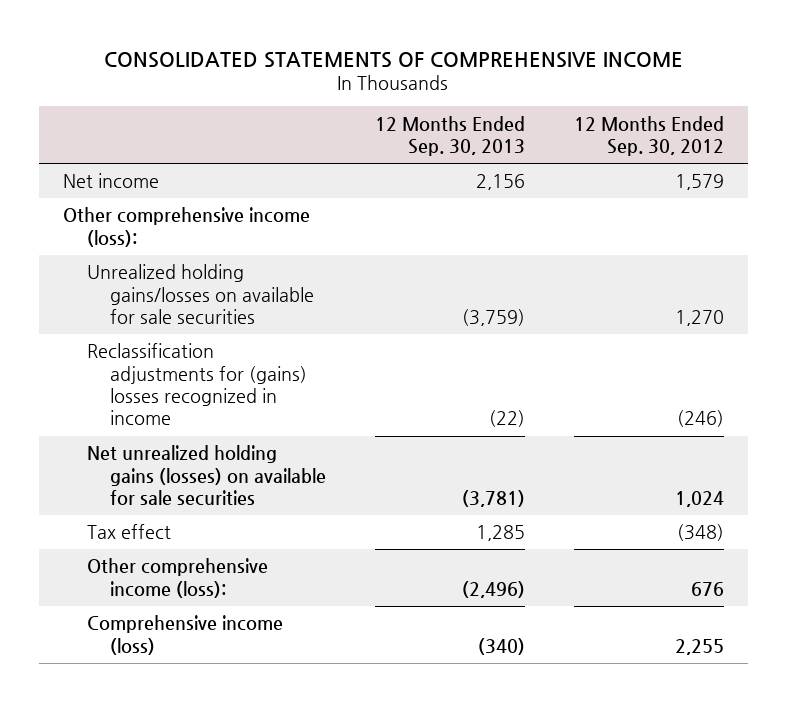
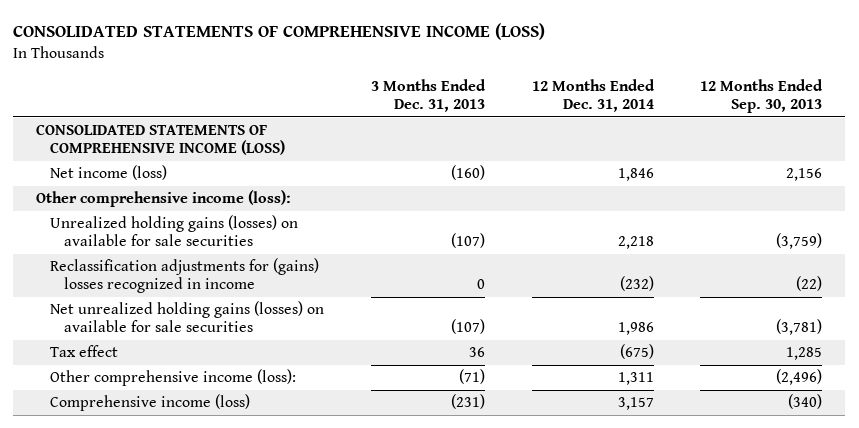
[104,51,684,68] CONSOLIDATED STATEMENTS OF COMPREHENSIVE INCOME -> [13,23,546,41] CONSOLIDATED STATEMENTS OF COMPREHENSIVE INCOME (LOSS)
[573,115,724,156] 12 Months Ended Sep. 30, 2012 -> none
none -> [370,79,486,113] 3 Months Ended Dec. 31, 2013
none -> [531,79,655,113] 12 Months Ended Dec. 31, 2014
none -> [36,124,286,156] CONSOLIDATED STATEMENTS OF COMPREHENSIVE INCOME (LOSS)
[63,173,160,189] Net income -> [50,165,168,181] Net income (loss)
[86,264,315,325] Unrealized holding gains/losses on available for sale securities -> [50,215,299,247] Unrealized holding gains (losses) on available for sale securities

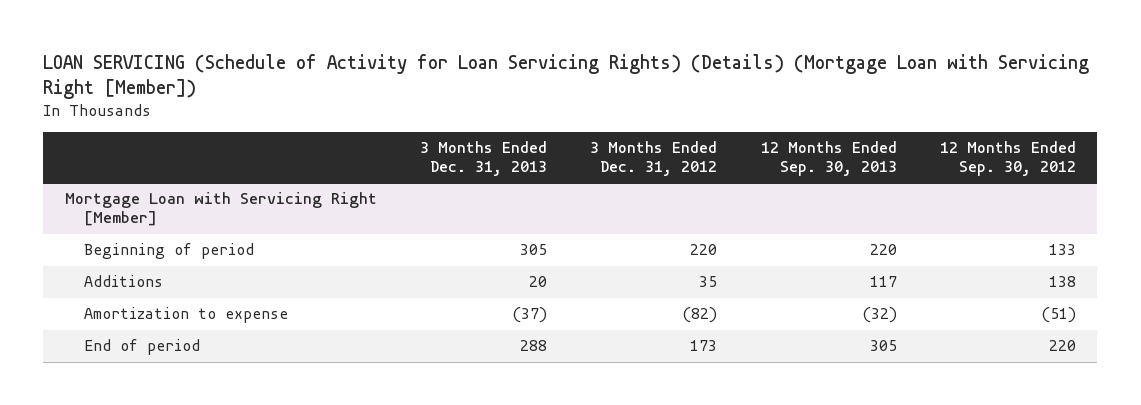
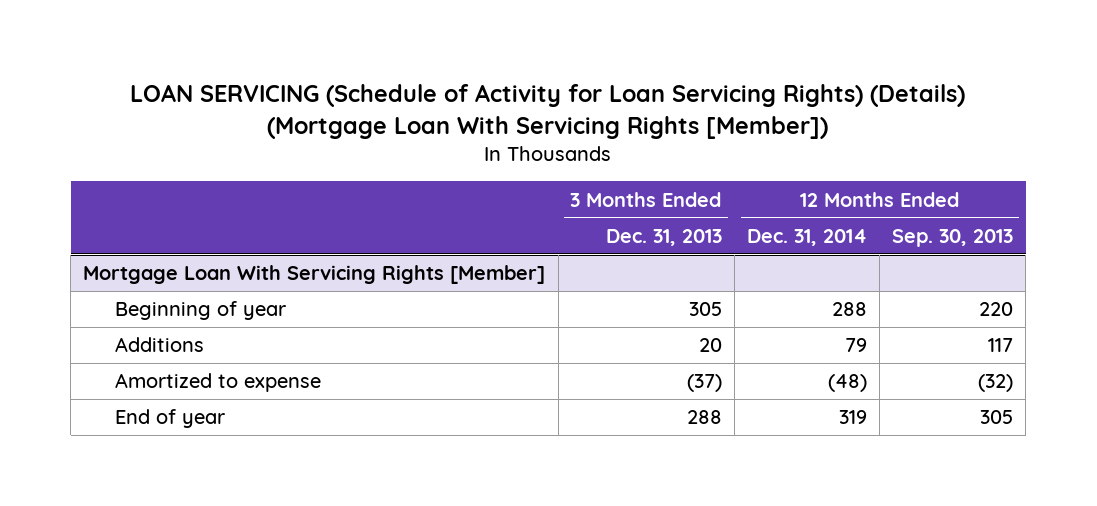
[43,53,1090,99] LOAN SERVICING (Schedule of Activity for Loan Servicing Rights) (Details) (Mortgage Loan with Servicing Right [Member]) -> [130,84,966,139] LOAN SERVICING (Schedule of Activity for Loan Servicing Rights) (Details) (Mortgage Loan With Servicing Rights [Member])
[590,141,718,177] 3 Months Ended Dec. 31, 2012 -> none
[939,141,1076,177] 12 Months Ended Sep. 30, 2012 -> none
none -> [746,229,867,247] Dec. 31, 2014
[65,192,378,227] Mortgage Loan with Servicing Right [Member] -> [83,265,546,285] Mortgage Loan With Servicing Rights [Member]
[83,243,254,260] Beginning of period -> [115,301,287,321] Beginning of year
[83,307,288,324] Amortization to expense -> [115,373,322,393] Amortized to expense
[83,339,200,356] End of period -> [115,409,226,429] End of year

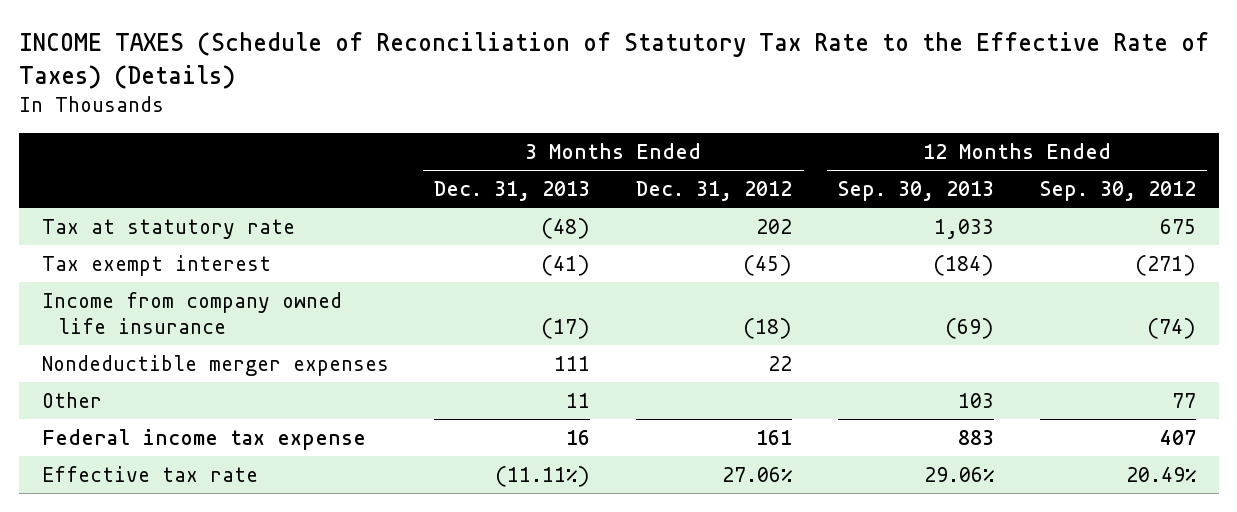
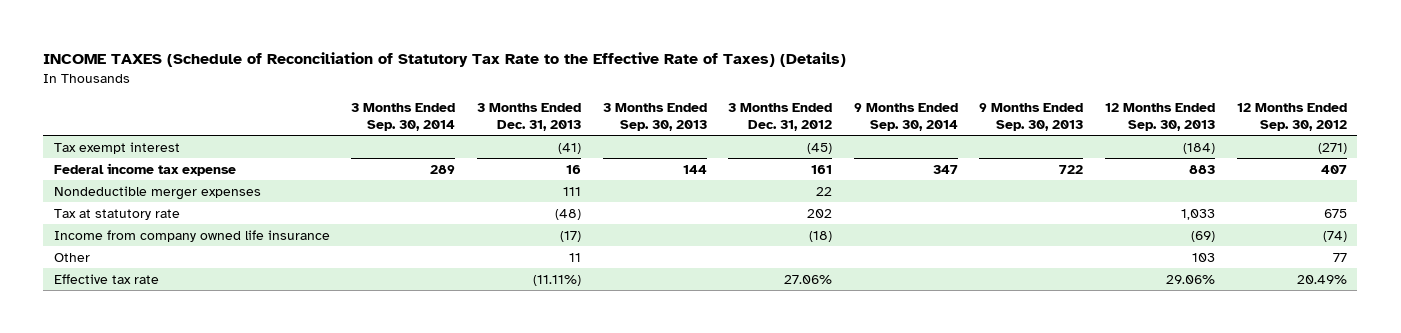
none -> [351,103,456,131] 3 Months Ended Sep. 30, 2014
none -> [602,103,707,131] 3 Months Ended Sep. 30, 2013
none -> [853,103,958,131] 9 Months Ended Sep. 30, 2014
none -> [979,103,1084,131] 9 Months Ended Sep. 30, 2013
[41,428,366,450] Federal income tax expense -> [53,162,236,176] Federal income tax expense
[41,218,295,239] Tax at statutory rate -> [53,208,180,220] Tax at statutory rate
[41,291,342,335] Income from company owned life insurance -> [53,229,330,242] Income from company owned life insurance

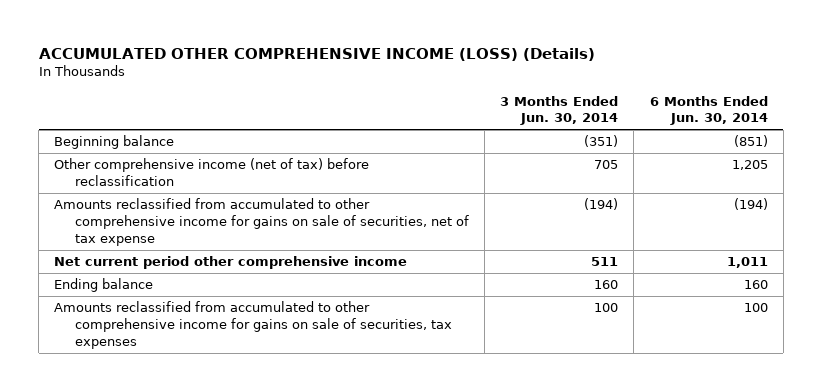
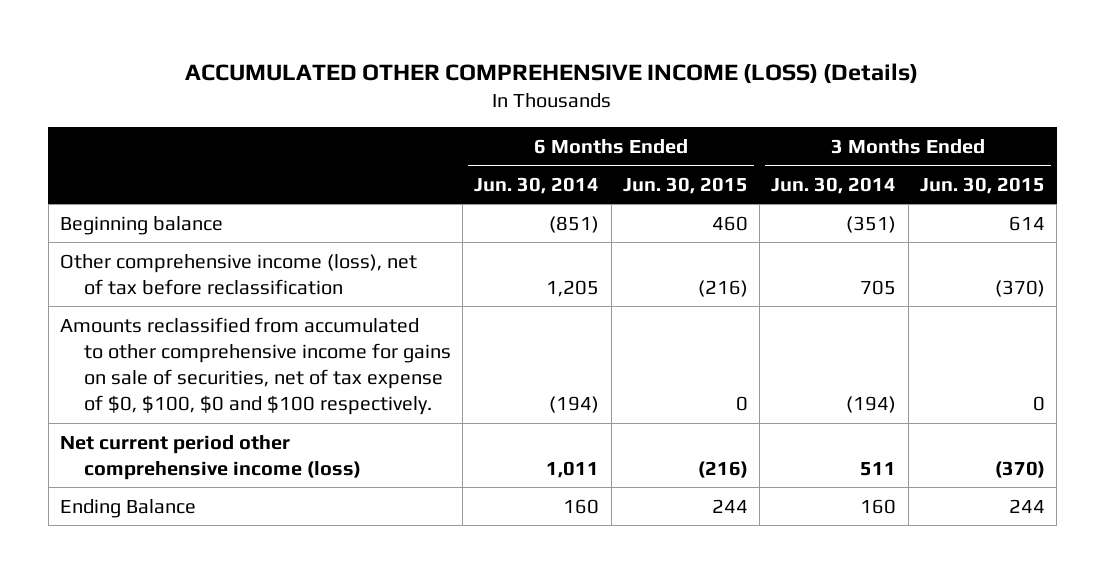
none -> [622,176,748,194] Jun. 30, 2015
none -> [919,176,1045,194] Jun. 30, 2015
[54,301,452,349] Amounts reclassified from accumulated to other comprehensive income for gains on sale of securities, tax expenses -> none
[54,158,370,187] Other comprehensive income (net of tax) before reclassification -> [59,253,417,295] Other comprehensive income (loss), net of tax before reclassification
[54,198,469,246] Amounts reclassified from accumulated to other comprehensive income for gains on sale of securities, net of tax expense -> [59,316,451,416] Amounts reclassified from accumulated to other comprehensive income for gains on sale of securities, net of tax expense of $0, $100, $0 and $100 respectively.
[54,256,408,270] Net current period other comprehensive income -> [59,434,361,480] Net current period other comprehensive income (loss)
[54,278,154,293] Ending balance -> [59,498,196,518] Ending Balance

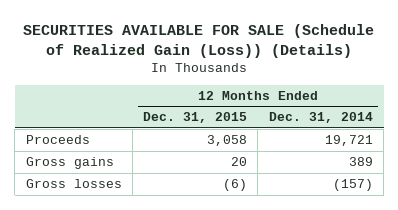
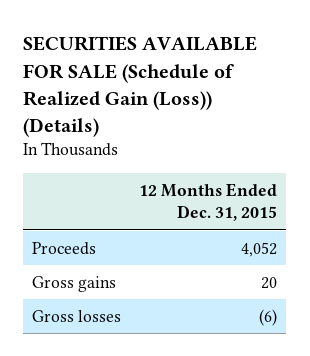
[268,112,373,124] Dec. 31, 2014 -> none
[207,135,248,147] 3,058 -> [241,241,278,257] 4,052

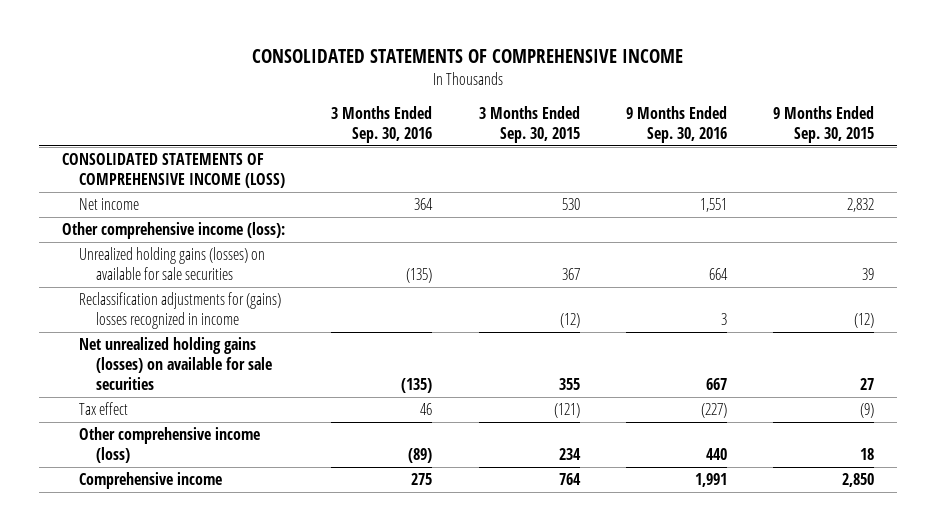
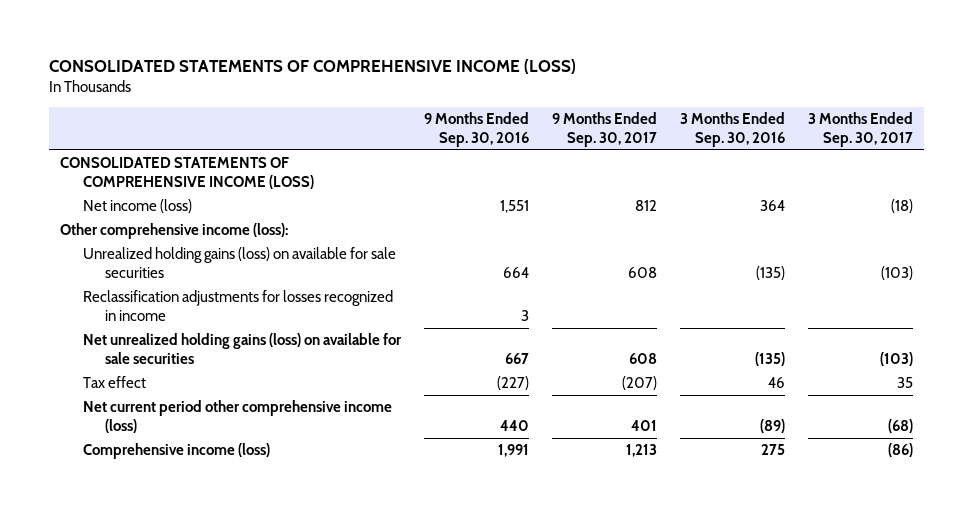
[251,49,683,64] CONSOLIDATED STATEMENTS OF COMPREHENSIVE INCOME -> [48,59,576,75] CONSOLIDATED STATEMENTS OF COMPREHENSIVE INCOME (LOSS)
[478,106,580,144] 3 Months Ended Sep. 30, 2015 -> none
[772,106,874,144] 9 Months Ended Sep. 30, 2015 -> none
none -> [551,112,657,148] 9 Months Ended Sep. 30, 2017
none -> [807,112,913,148] 3 Months Ended Sep. 30, 2017
[79,198,140,211] Net income -> [82,199,192,214] Net income (loss)
[79,247,266,281] Unrealized holding gains (losses) on available for sale securities -> [82,247,396,279] Unrealized holding gains (loss) on available for sale securities
[79,292,282,330] Reclassification adjustments for (gains) losses recognized in income -> [82,290,393,322] Reclassification adjustments for losses recognized in income
[79,337,273,391] Net unrealized holding gains (losses) on available for sale securities -> [82,333,402,365] Net unrealized holding gains (loss) on available for sale securities
[79,427,261,464] Other comprehensive income (loss) -> [82,400,392,434] Net current period other comprehensive income (loss)
[79,472,223,490] Comprehensive income -> [82,443,270,460] Comprehensive income (loss)

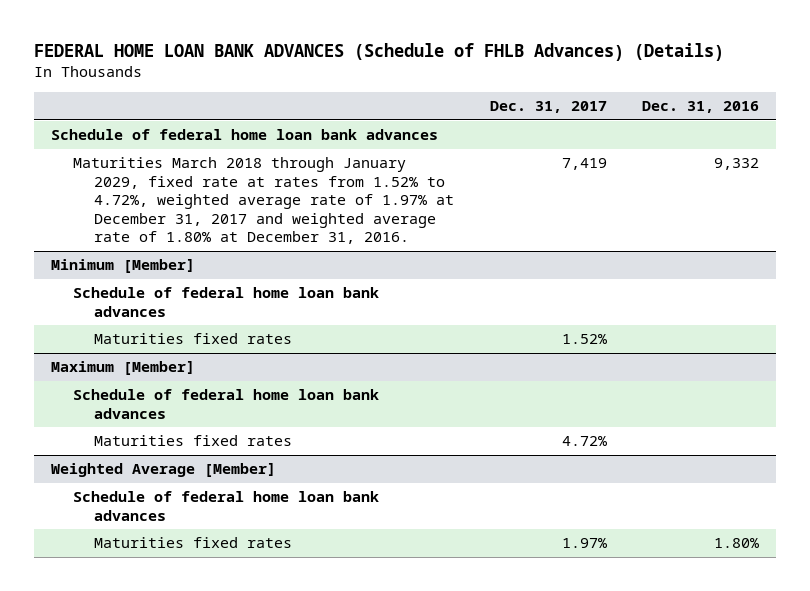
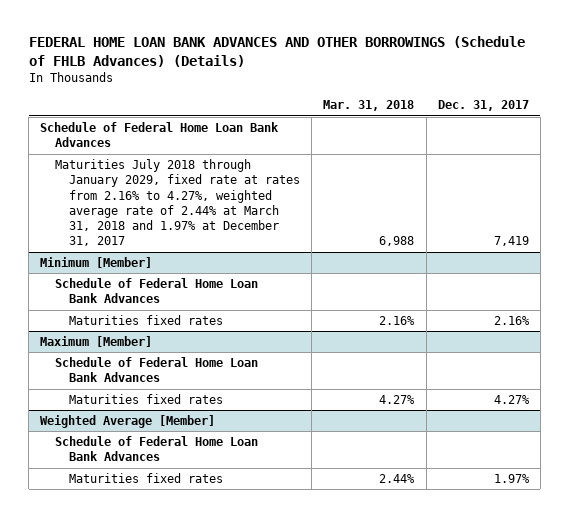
[33,42,724,61] FEDERAL HOME LOAN BANK ADVANCES (Schedule of FHLB Advances) (Details) -> [28,36,525,67] FEDERAL HOME LOAN BANK ADVANCES AND OTHER BORROWINGS (Schedule of FHLB Advances) (Details)
[641,101,759,114] Dec. 31, 2016 -> none
none -> [323,100,415,112] Mar. 31, 2018
[51,129,439,141] Schedule of federal home loan bank advances -> [40,122,280,148] Schedule of Federal Home Loan Bank Advances
[72,157,455,245] Maturities March 2018 through January 2029, fixed rate at rates from 1.52% to 4.72%, weighted average rate of 1.97% at December 31, 2017 and weighted average rate of 1.80% at December 31, 2016. -> [54,159,301,247] Maturities July 2018 through January 2029, fixed rate at rates from 2.16% to 4.27%, weighted average rate of 2.44% at March 31, 2018 and 1.97% at December 31, 2017
[72,287,379,317] Schedule of federal home loan bank advances -> [54,278,258,304] Schedule of Federal Home Loan Bank Advances
[561,334,607,345] 1.52% -> [493,316,530,326] 2.16%
[72,389,379,419] Schedule of federal home loan bank advances -> [54,357,258,383] Schedule of Federal Home Loan Bank Advances
[561,436,607,447] 4.72% -> [493,395,530,405] 4.27%
[72,491,379,521] Schedule of federal home loan bank advances -> [54,436,258,462] Schedule of Federal Home Loan Bank Advances

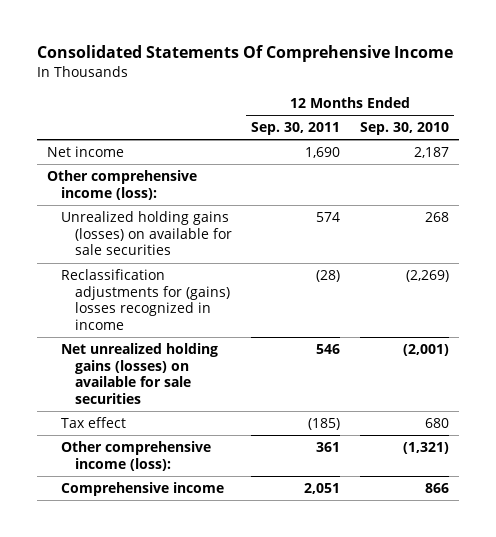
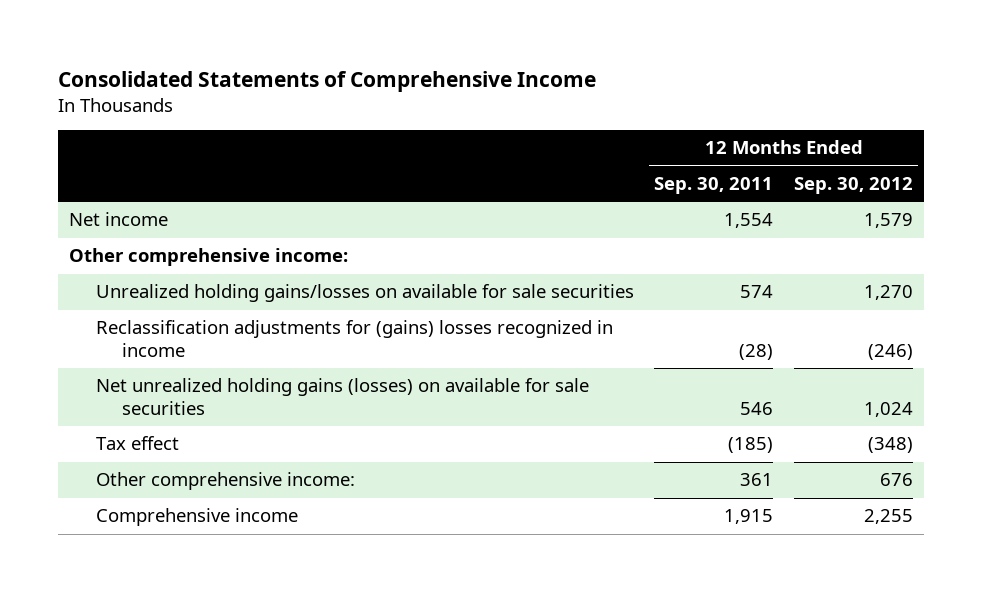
[36,45,453,63] Consolidated Statements Of Comprehensive Income -> [58,70,597,92] Consolidated Statements of Comprehensive Income
[360,122,450,136] Sep. 30, 2010 -> none
none -> [794,177,914,195] Sep. 30, 2012
[305,147,341,159] 1,690 -> [724,213,774,229] 1,554
[46,170,197,200] Other comprehensive income (loss): -> [68,248,348,267] Other comprehensive income:
[60,211,232,256] Unrealized holding gains (losses) on available for sale securities -> [95,284,634,303] Unrealized holding gains/losses on available for sale securities
[60,441,211,471] Other comprehensive income (loss): -> [95,472,355,491] Other comprehensive income:
[304,483,341,495] 2,051 -> [724,509,774,525] 1,915

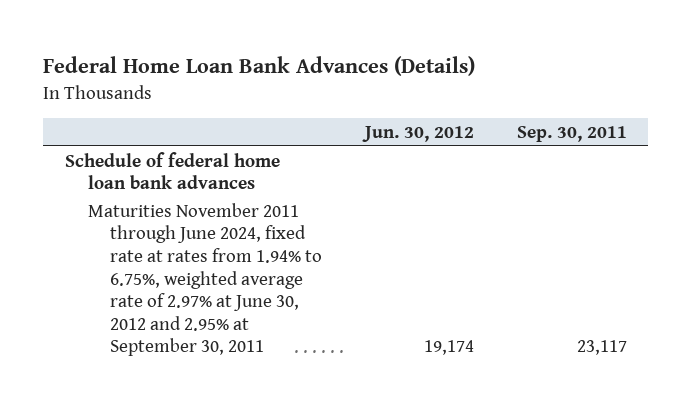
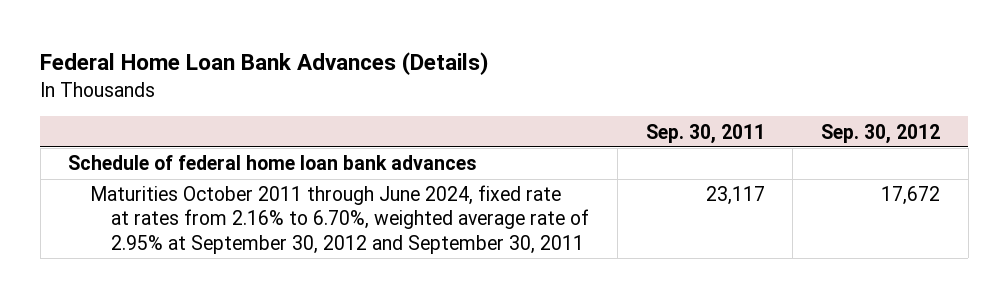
[362,125,475,142] Jun. 30, 2012 -> none
none -> [821,123,941,144] Sep. 30, 2012
[87,202,323,357] Maturities November 2011 through June 2024, fixed rate at rates from 1.94% to 6.75%, weighted average rate of 2.97% at June 30, 2012 and 2.95% at September 30, 2011 -> [89,185,590,254] Maturities October 2011 through June 2024, fixed rate at rates from 2.16% to 6.70%, weighted average rate of 2.95% at September 30, 2012 and September 30, 2011

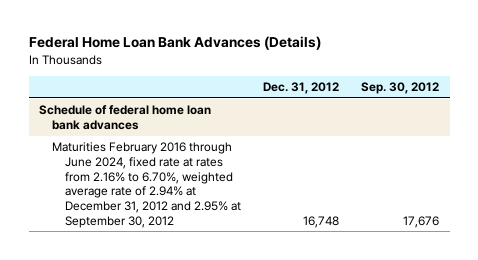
[645,123,765,144] Sep. 30, 2011 -> none
none -> [262,82,339,95] Dec. 31, 2012
[89,185,590,254] Maturities October 2011 through June 2024, fixed rate at rates from 2.16% to 6.70%, weighted average rate of 2.95% at September 30, 2012 and September 30, 2011 -> [52,142,242,228] Maturities February 2016 through June 2024, fixed rate at rates from 2.16% to 6.70%, weighted average rate of 2.94% at December 31, 2012 and 2.95% at September 30, 2012
[881,186,941,206] 17,672 -> [402,215,439,228] 17,676

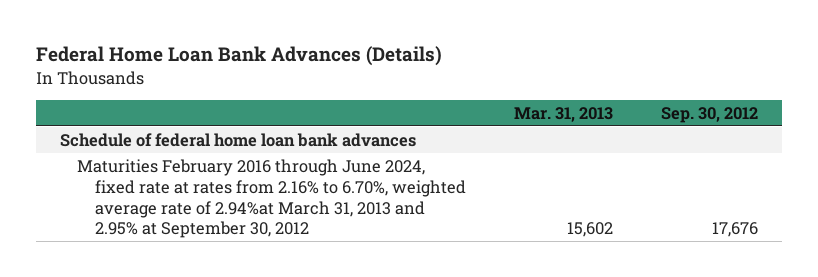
[262,82,339,95] Dec. 31, 2012 -> none
none -> [513,107,613,123] Mar. 31, 2013
[52,142,242,228] Maturities February 2016 through June 2024, fixed rate at rates from 2.16% to 6.70%, weighted average rate of 2.94% at December 31, 2012 and 2.95% at September 30, 2012 -> [77,158,466,239] Maturities February 2016 through June 2024, fixed rate at rates from 2.16% to 6.70%, weighted average rate of 2.94%at March 31, 2013 and 2.95% at September 30, 2012

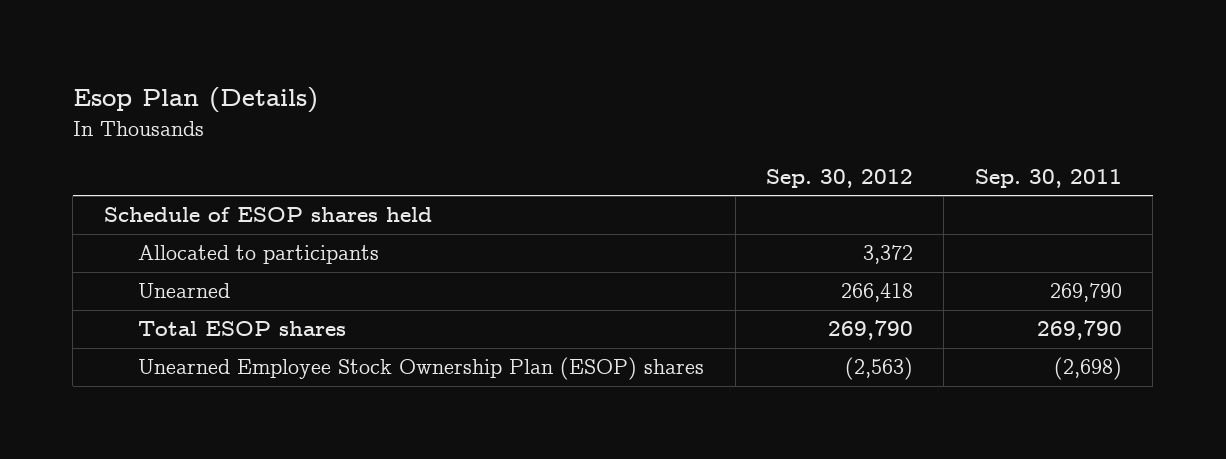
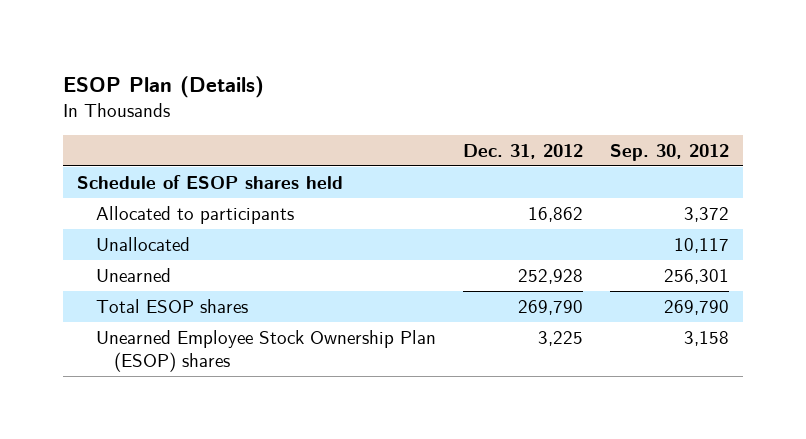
[72,87,318,114] Esop Plan (Details) -> [63,75,265,98] ESOP Plan (Details)
[974,168,1122,188] Sep. 30, 2011 -> none
none -> [462,143,583,159] Dec. 31, 2012
none -> [95,236,190,251] Unallocated
[841,283,914,303] 266,418 -> [664,268,730,284] 256,301
[845,357,914,381] (2,563) -> [684,330,730,346] 3,158

